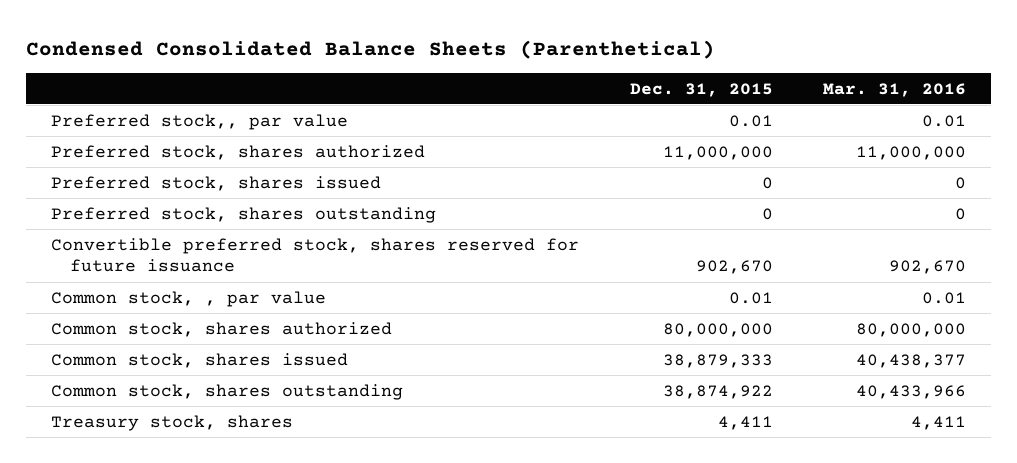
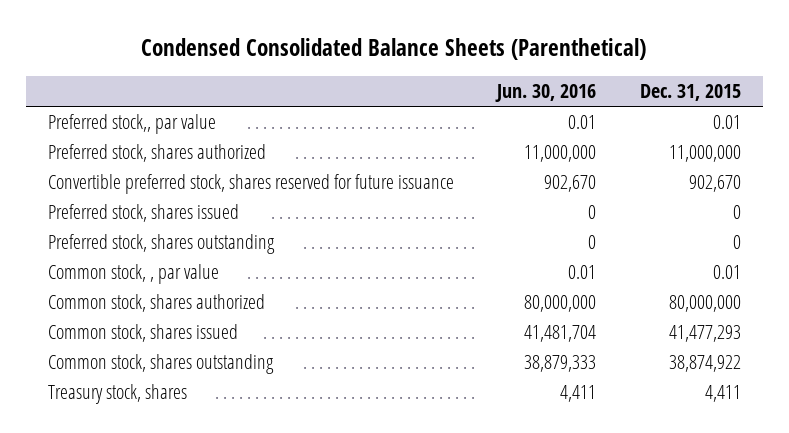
[823,82,967,97] Mar. 31, 2016 -> none
none -> [495,84,597,103] Jun. 30, 2016
[51,237,580,273] Convertible preferred stock, shares reserved for future issuance -> [47,174,454,195] Convertible preferred stock, shares reserved for future issuance
[662,353,773,368] 38,879,333 -> [669,325,742,343] 41,477,293

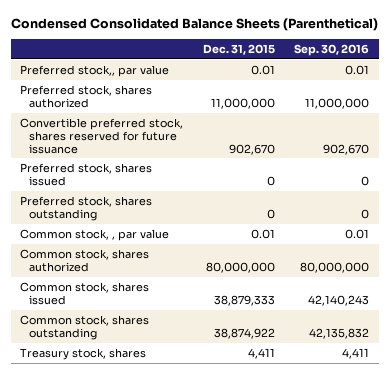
[495,84,597,103] Jun. 30, 2016 -> none
none -> [294,43,370,56] Sep. 30, 2016
[669,325,742,343] 41,477,293 -> [213,294,275,306] 38,879,333

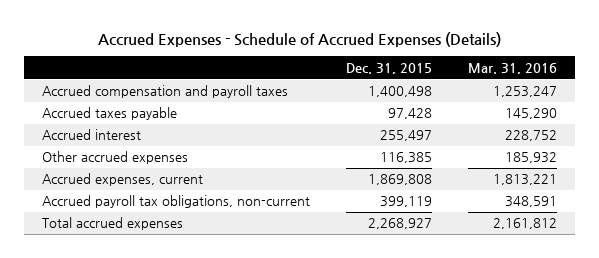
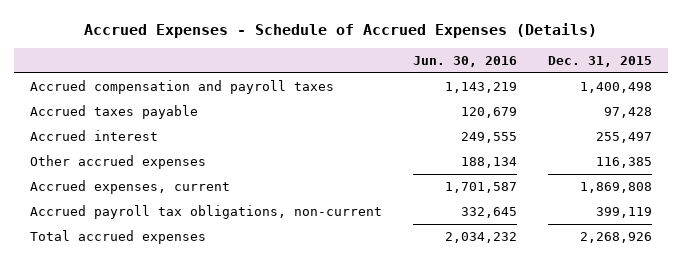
[467,62,557,74] Mar. 31, 2016 -> none
none -> [413,56,518,68] Jun. 30, 2016
[368,218,433,230] 2,268,927 -> [580,232,653,244] 2,268,926

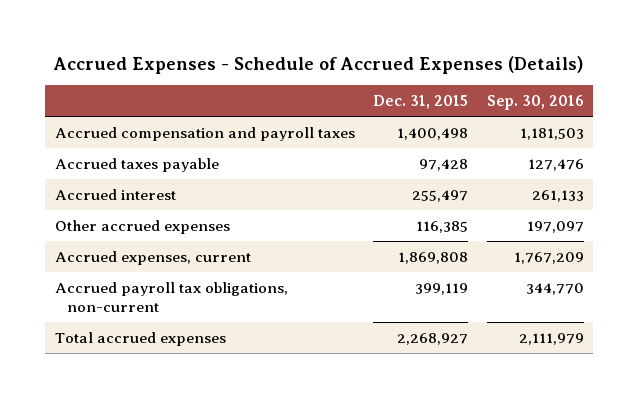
[413,56,518,68] Jun. 30, 2016 -> none
none -> [486,95,584,111] Sep. 30, 2016
[580,232,653,244] 2,268,926 -> [397,332,469,345] 2,268,927

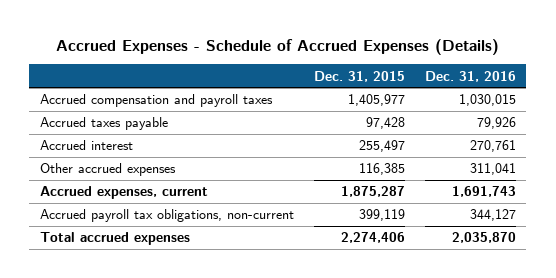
[486,95,584,111] Sep. 30, 2016 -> none
none -> [425,70,517,82] Dec. 31, 2016
[397,127,469,140] 1,400,498 -> [347,94,405,107] 1,405,977
[398,251,469,264] 1,869,808 -> [340,186,405,198] 1,875,287
[397,332,469,345] 2,268,927 -> [340,232,405,244] 2,274,406

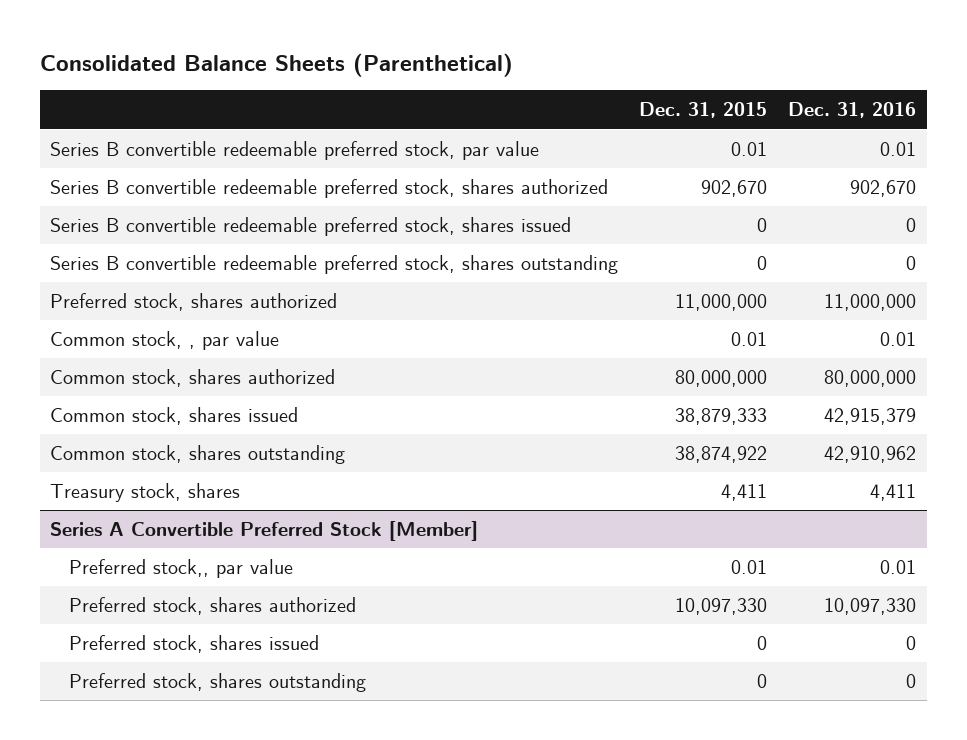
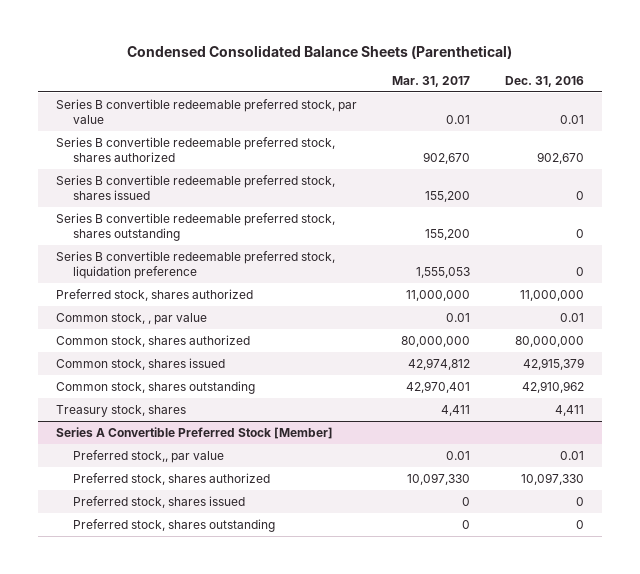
[39,52,513,77] Consolidated Balance Sheets (Parenthetical) -> [126,44,512,59] Condensed Consolidated Balance Sheets (Parenthetical)
[639,102,768,119] Dec. 31, 2015 -> none
none -> [391,75,470,87] Mar. 31, 2017
none -> [55,250,335,280] Series B convertible redeemable preferred stock, liquidation preference

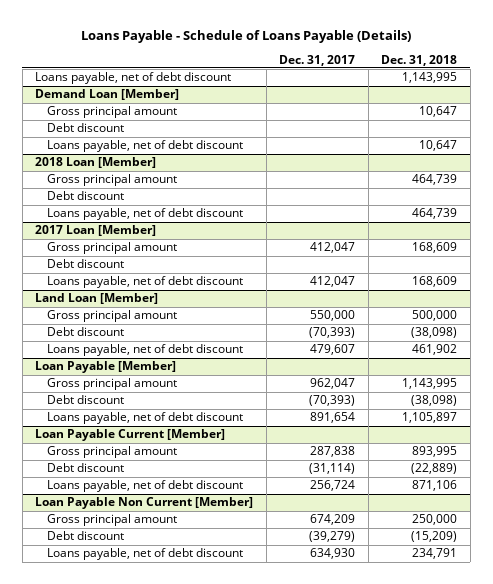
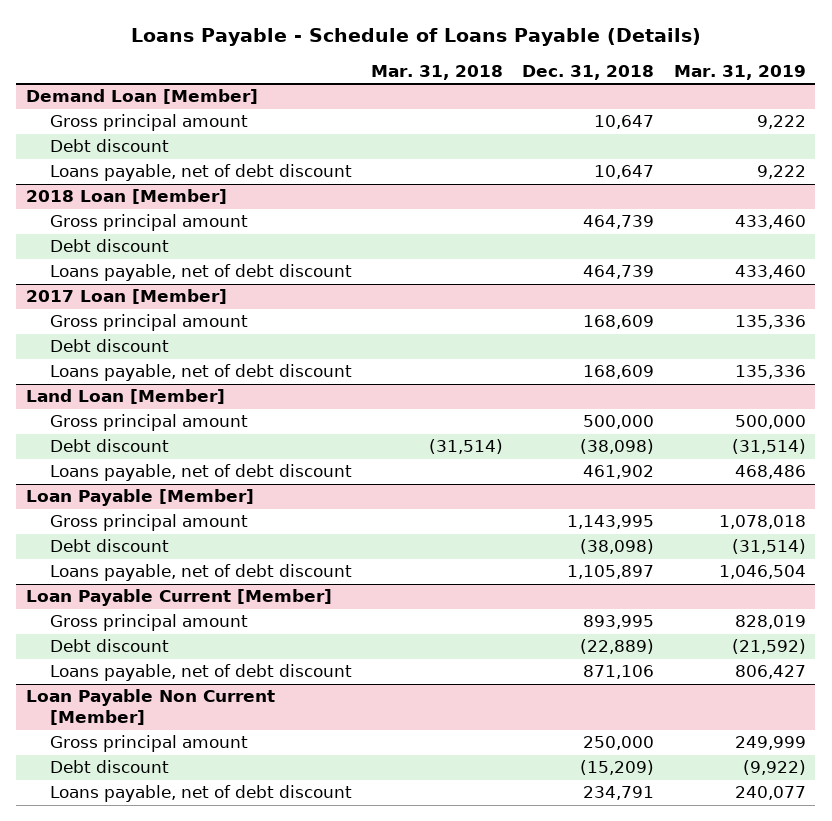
[279,54,356,66] Dec. 31, 2017 -> none
none -> [370,64,503,80] Mar. 31, 2018
none -> [673,64,806,80] Mar. 31, 2019
[35,72,232,85] Loans payable, net of debt discount -> none

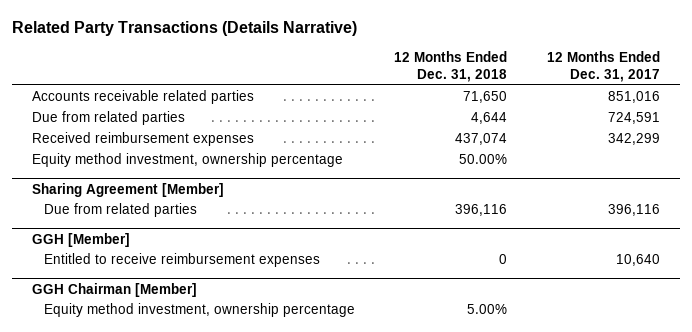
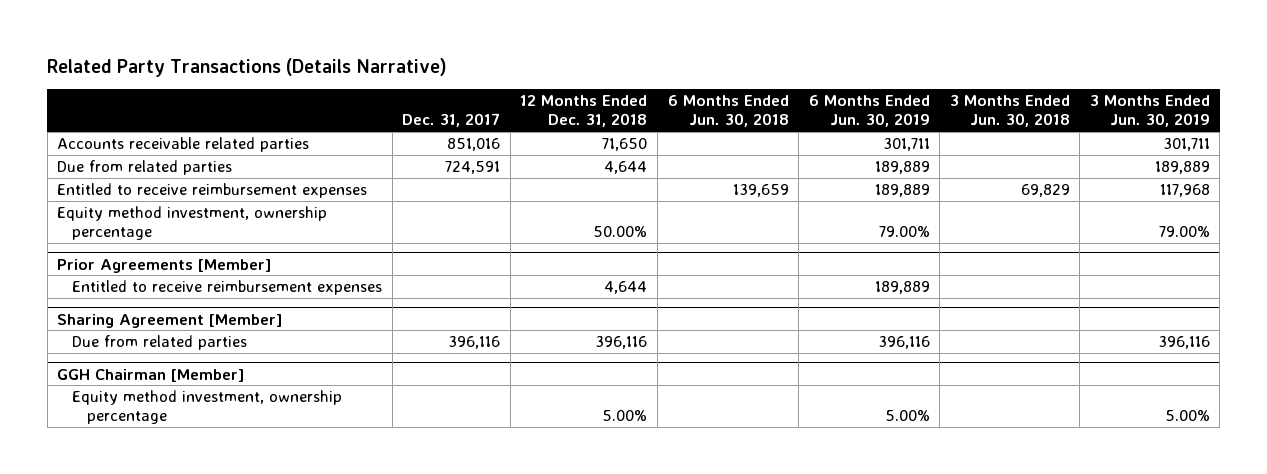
[547,50,661,82] 12 Months Ended Dec. 31, 2017 -> none
none -> [402,113,501,128] Dec. 31, 2017
none -> [667,95,789,128] 6 Months Ended Jun. 30, 2018
none -> [808,95,930,128] 6 Months Ended Jun. 30, 2019
none -> [949,95,1070,128] 3 Months Ended Jun. 30, 2018
none -> [1089,95,1210,128] 3 Months Ended Jun. 30, 2019
[31,132,254,147] Received reimbursement expenses -> none
none -> [57,183,368,199] Entitled to receive reimbursement expenses
none -> [57,258,272,273] Prior Agreements [Member]
none -> [72,280,383,296] Entitled to receive reimbursement expenses
[31,232,130,247] GGH [Member] -> none
[43,253,320,268] Entitled to receive reimbursement expenses -> none

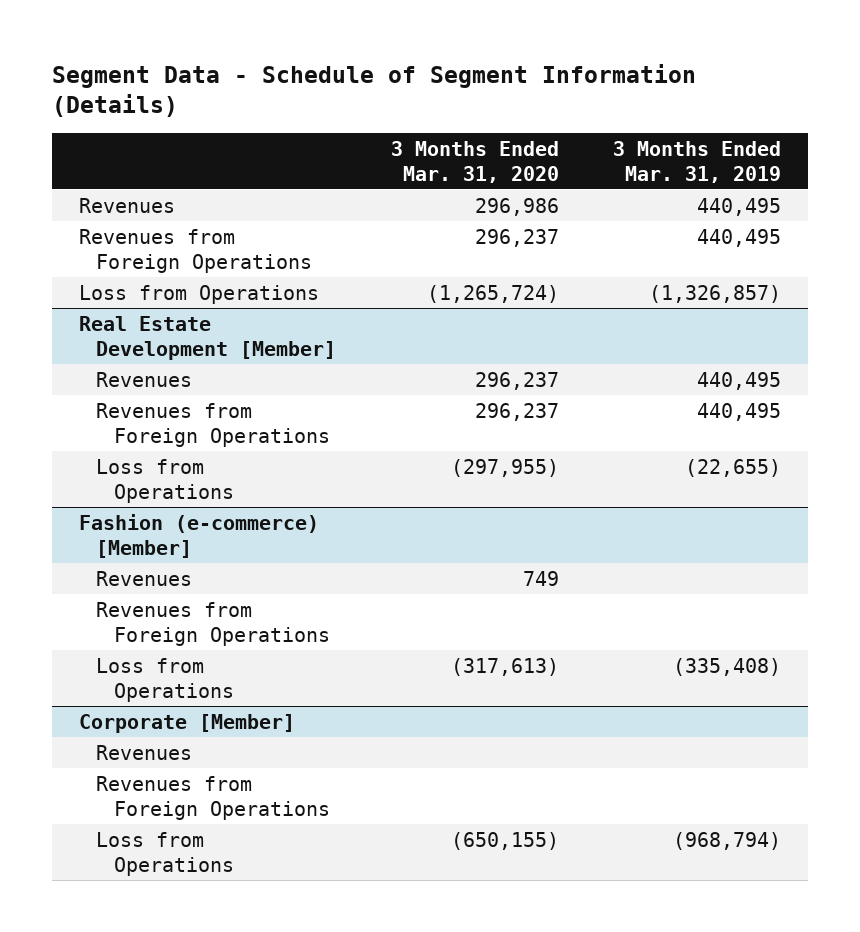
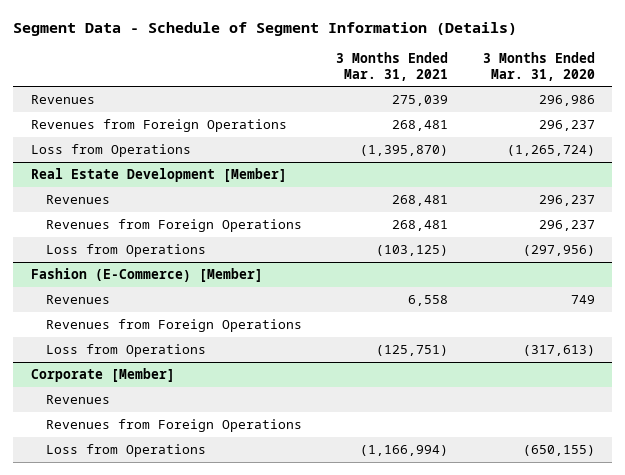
[612,140,781,183] 3 Months Ended Mar. 31, 2019 -> none
none -> [336,52,449,81] 3 Months Ended Mar. 31, 2021
[450,458,559,477] (297,955) -> [522,244,595,256] (297,956)
[78,513,319,558] Fashion (e-commerce) [Member] -> [30,267,263,282] Fashion (E-Commerce) [Member]

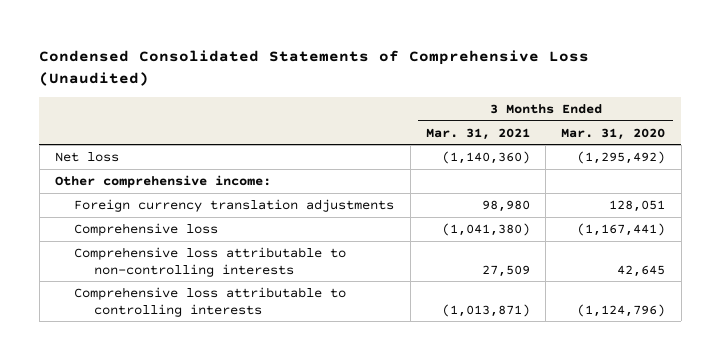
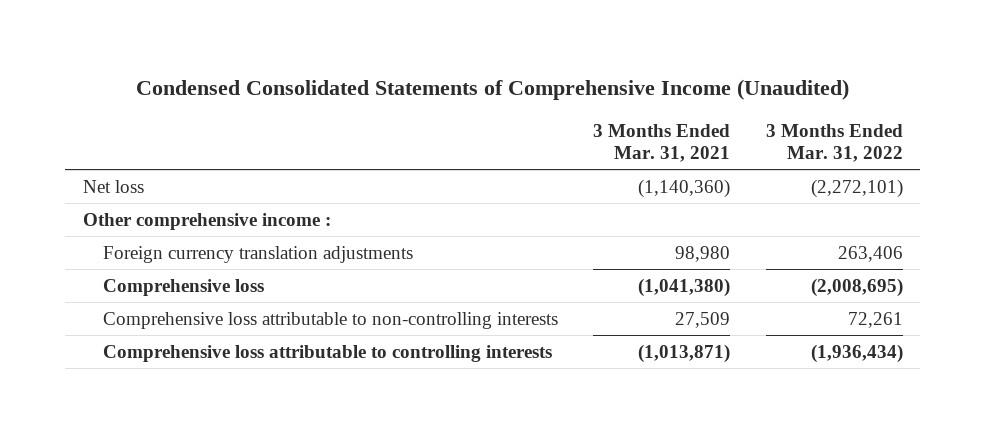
[39,50,590,87] Condensed Consolidated Statements of Comprehensive Loss (Unaudited) -> [135,79,849,101] Condensed Consolidated Statements of Comprehensive Income (Unaudited)
[561,127,666,140] Mar. 31, 2020 -> none
none -> [765,123,903,163] 3 Months Ended Mar. 31, 2022
[54,174,271,188] Other comprehensive income: -> [83,212,332,230] Other comprehensive income :

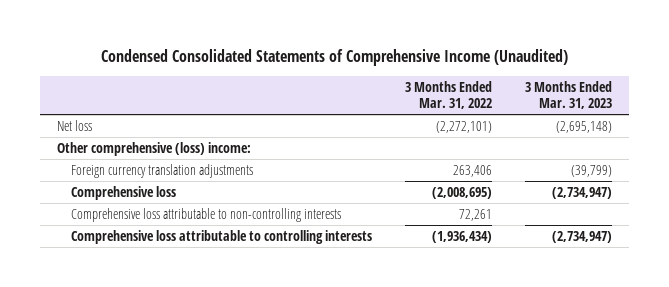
[593,123,731,163] 3 Months Ended Mar. 31, 2021 -> none
none -> [525,80,613,110] 3 Months Ended Mar. 31, 2023
[83,212,332,230] Other comprehensive income : -> [56,142,251,157] Other comprehensive (loss) income:

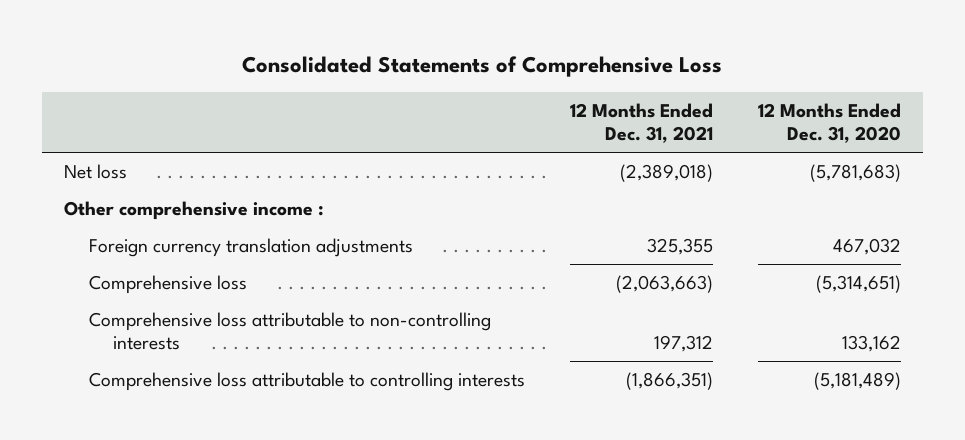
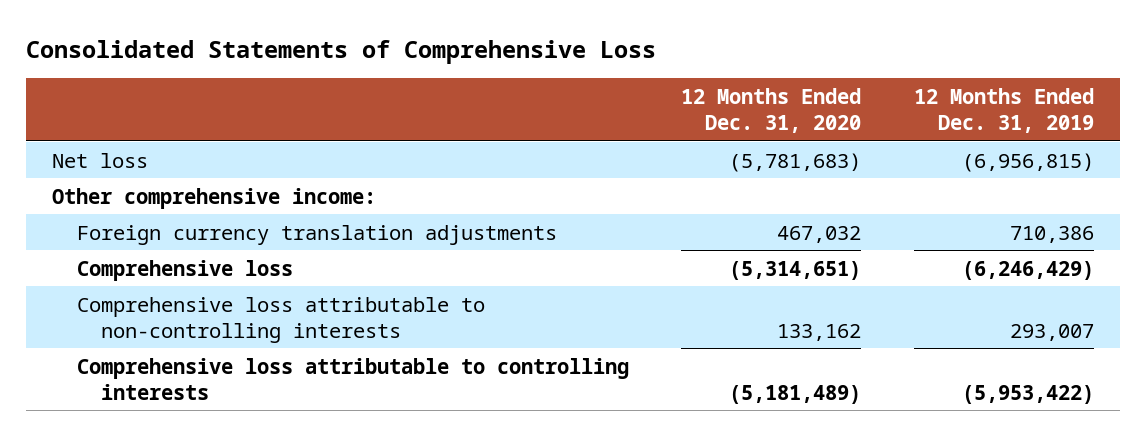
[569,102,713,144] 12 Months Ended Dec. 31, 2021 -> none
none -> [914,87,1095,133] 12 Months Ended Dec. 31, 2019
[64,200,325,220] Other comprehensive income : -> [52,187,377,209] Other comprehensive income:

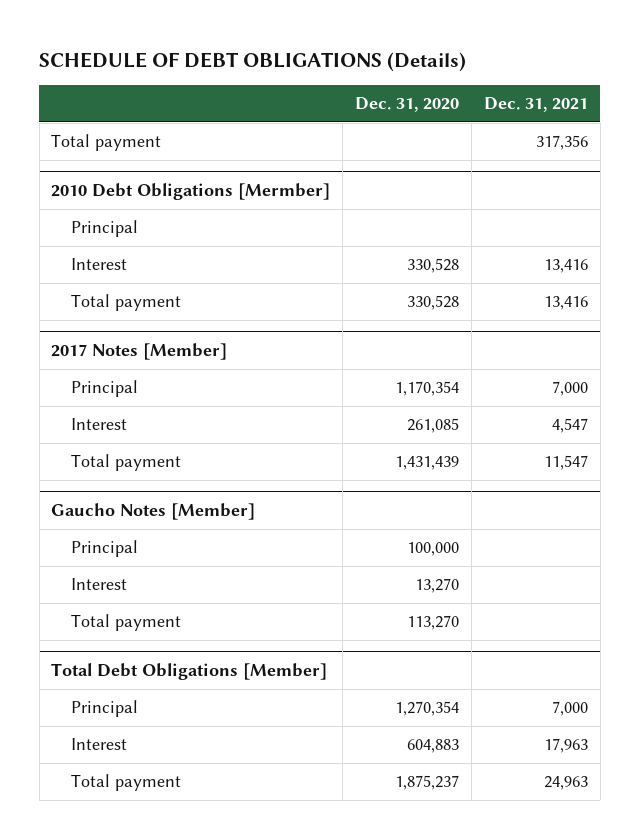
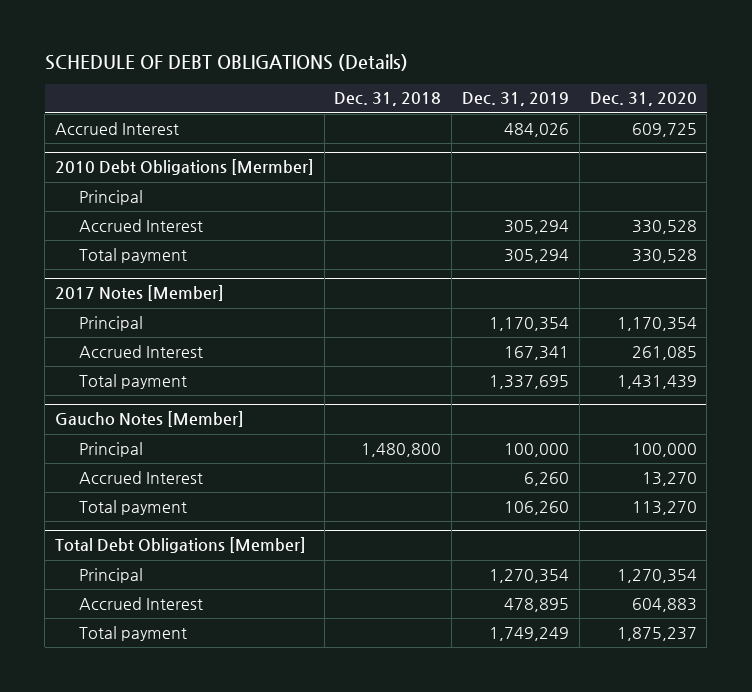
[483,96,588,112] Dec. 31, 2021 -> none
none -> [334,92,442,107] Dec. 31, 2018
none -> [462,92,570,107] Dec. 31, 2019
[51,134,162,152] Total payment -> none
none -> [54,121,179,135] Accrued Interest
[71,258,128,271] Interest -> [78,218,203,232] Accrued Interest
[71,418,128,431] Interest -> [78,344,203,358] Accrued Interest
[71,578,128,591] Interest -> [78,470,203,484] Accrued Interest
[71,738,128,751] Interest -> [78,596,203,610] Accrued Interest

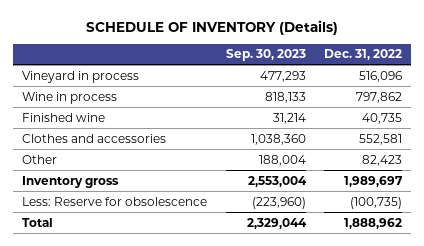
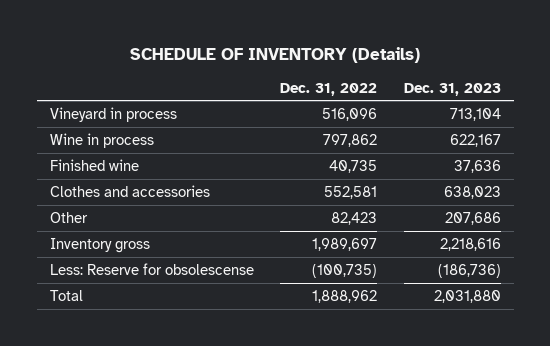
[225,49,306,62] Sep. 30, 2023 -> none
none -> [403,82,501,96] Dec. 31, 2023
[22,196,208,206] Less: Reserve for obsolescence -> [49,262,254,275] Less: Reserve for obsolescense

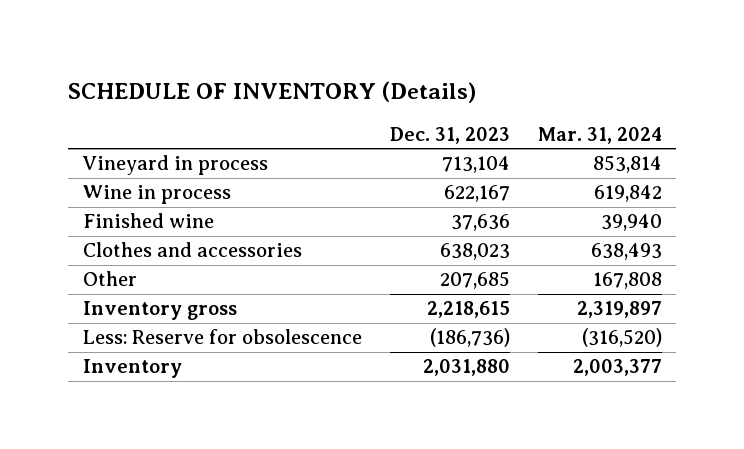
[280,82,378,96] Dec. 31, 2022 -> none
none -> [537,126,662,144] Mar. 31, 2024
[444,211,501,225] 207,686 -> [439,271,510,290] 207,685
[439,237,501,251] 2,218,616 -> [426,301,510,319] 2,218,615
[49,262,254,275] Less: Reserve for obsolescense -> [82,329,362,345] Less: Reserve for obsolescence
[49,289,83,301] Total -> [82,359,182,379] Inventory

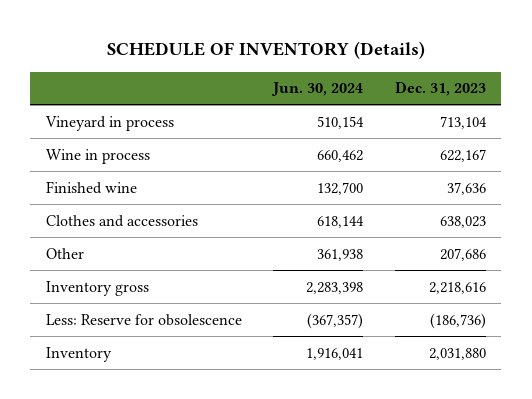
[537,126,662,144] Mar. 31, 2024 -> none
none -> [271,82,364,97] Jun. 30, 2024
[439,271,510,290] 207,685 -> [439,247,486,261] 207,686
[426,301,510,319] 2,218,615 -> [428,281,486,294] 2,218,616

